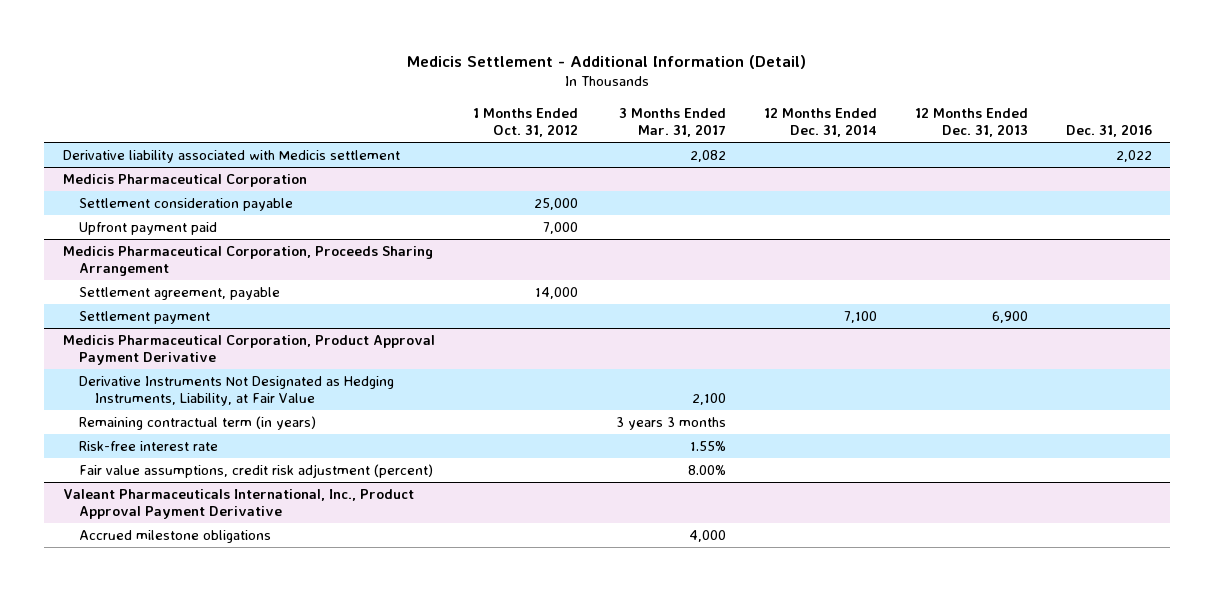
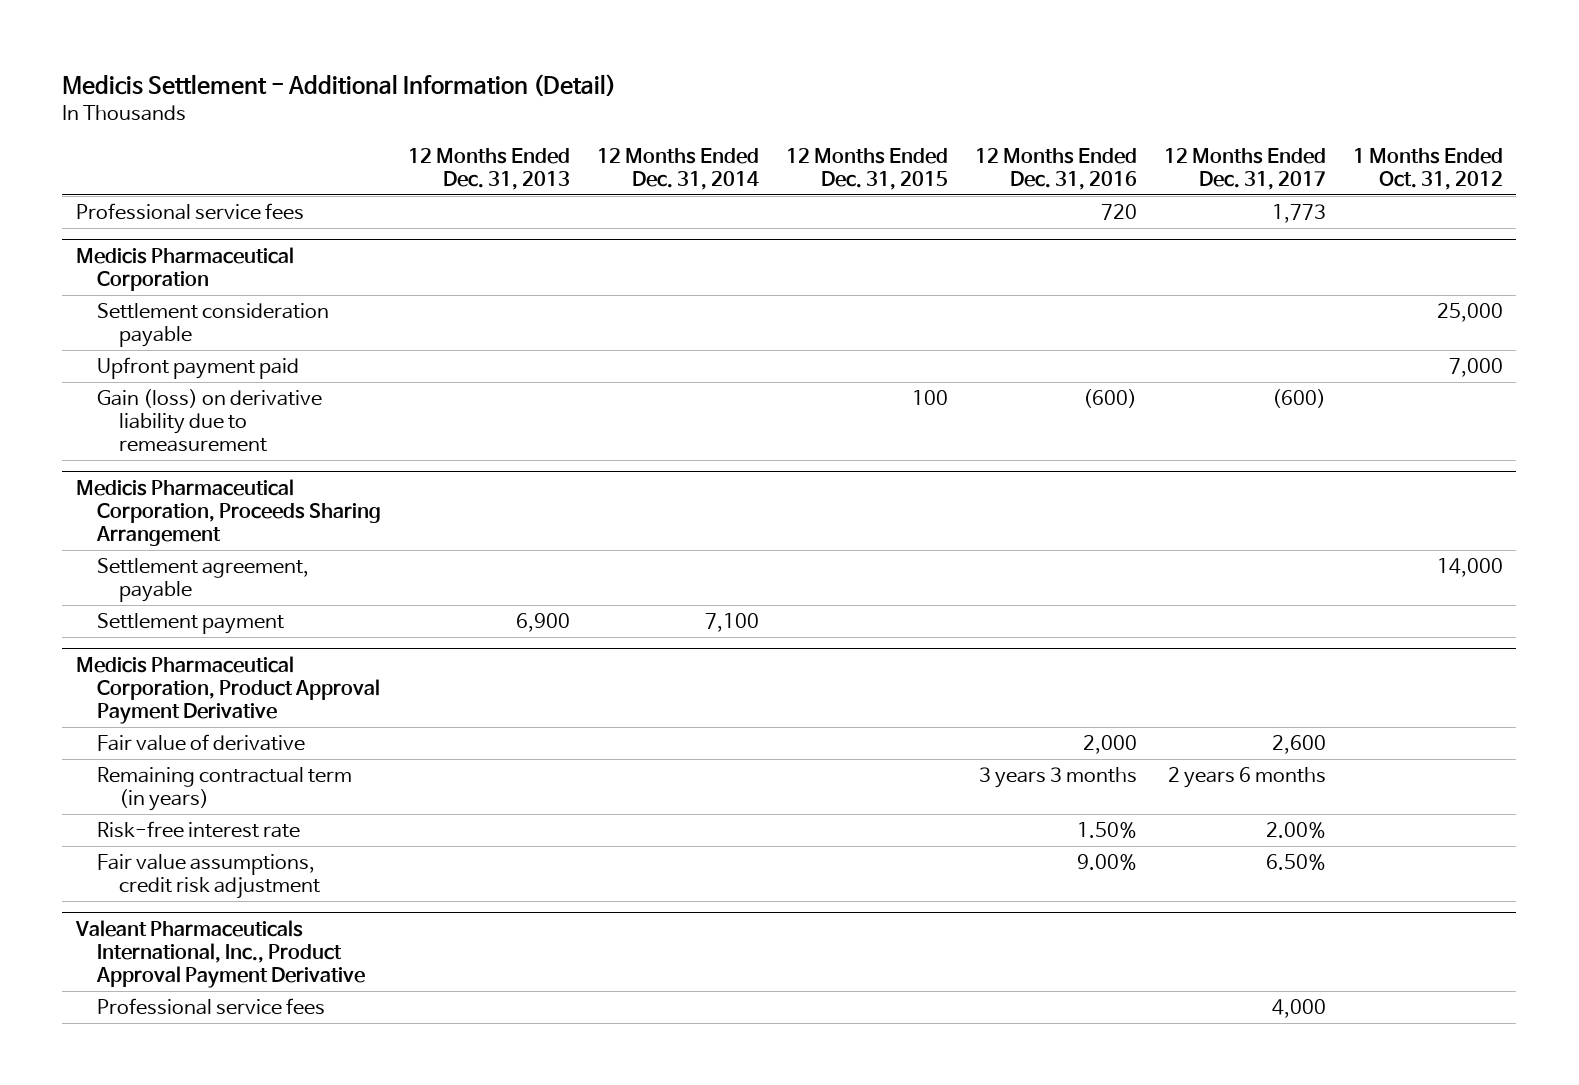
[618,107,726,138] 3 Months Ended Mar. 31, 2017 -> none
[1065,124,1152,138] Dec. 31, 2016 -> none
none -> [785,147,948,190] 12 Months Ended Dec. 31, 2015
none -> [974,147,1137,190] 12 Months Ended Dec. 31, 2016
none -> [1163,147,1326,190] 12 Months Ended Dec. 31, 2017
[63,149,401,163] Derivative liability associated with Medicis settlement -> none
none -> [75,202,304,220] Professional service fees
none -> [97,388,323,453] Gain (loss) on derivative liability due to remeasurement
[79,375,395,407] Derivative Instruments Not Designated as Hedging Instruments, Liability, at Fair Value -> [97,733,306,751] Fair value of derivative
[79,463,434,478] Fair value assumptions, credit risk adjustment (percent) -> [97,853,320,900] Fair value assumptions, credit risk adjustment
[79,529,272,543] Accrued milestone obligations -> [97,997,326,1015] Professional service fees

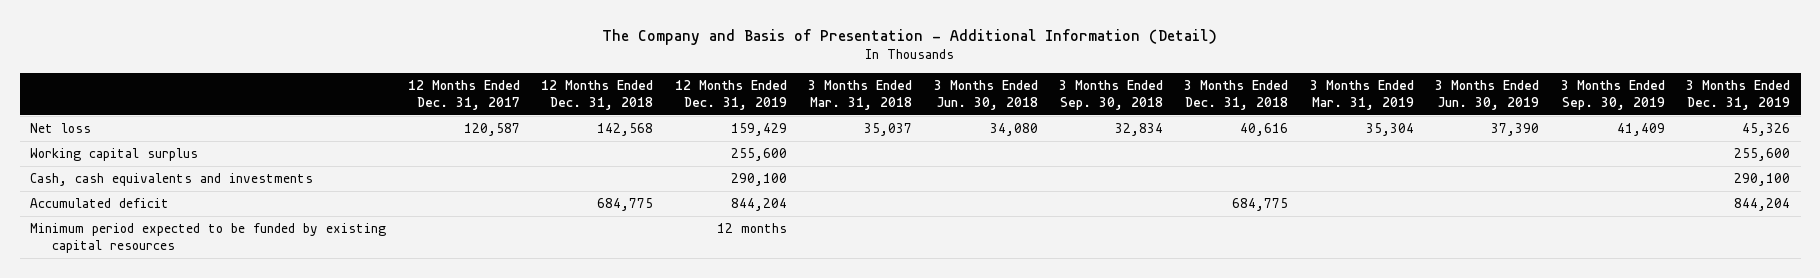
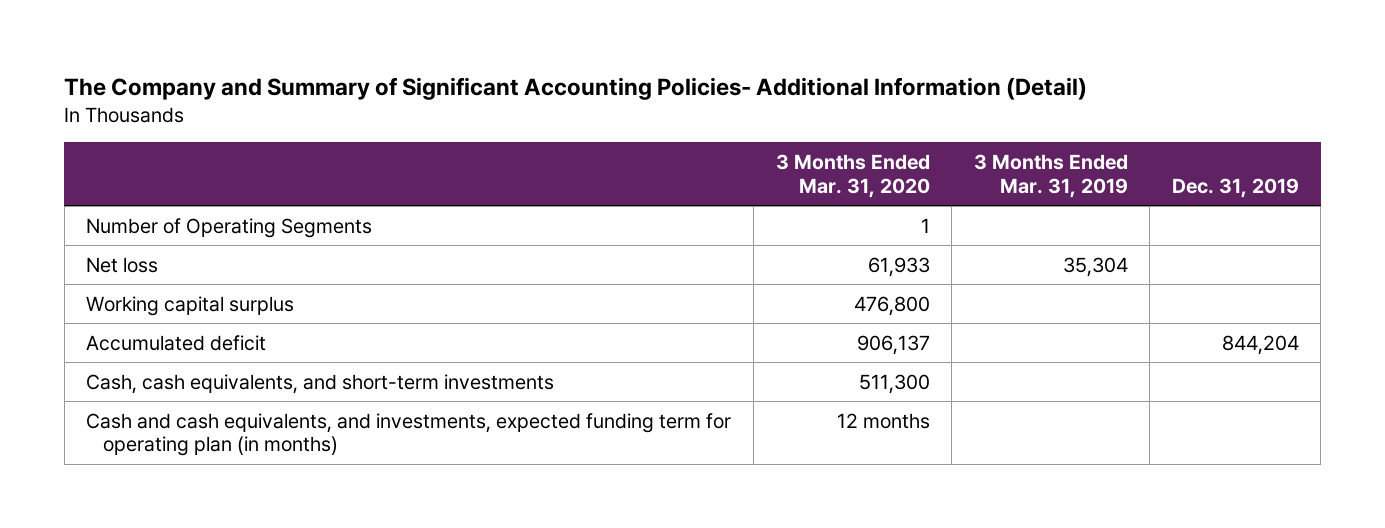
[602,28,1218,45] The Company and Basis of Presentation - Additional Information (Detail) -> [64,77,1088,101] The Company and Summary of Significant Accounting Policies- Additional Information (Detail)
[407,79,520,110] 12 Months Ended Dec. 31, 2017 -> none
[541,79,654,110] 12 Months Ended Dec. 31, 2018 -> none
[674,79,787,110] 12 Months Ended Dec. 31, 2019 -> none
[808,79,913,110] 3 Months Ended Mar. 31, 2018 -> none
[933,79,1038,110] 3 Months Ended Jun. 30, 2018 -> none
[1058,79,1163,110] 3 Months Ended Sep. 30, 2018 -> none
[1184,79,1289,110] 3 Months Ended Dec. 31, 2018 -> none
[1435,79,1540,110] 3 Months Ended Jun. 30, 2019 -> none
[1560,79,1665,110] 3 Months Ended Sep. 30, 2019 -> none
[1686,79,1791,110] 3 Months Ended Dec. 31, 2019 -> none
none -> [775,154,930,198] 3 Months Ended Mar. 31, 2020
none -> [1171,177,1299,198] Dec. 31, 2019
none -> [86,217,373,238] Number of Operating Segments
[30,173,314,187] Cash, cash equivalents and investments -> none
none -> [86,373,555,394] Cash, cash equivalents, and short-term investments
[30,223,387,254] Minimum period expected to be funded by existing capital resources -> [86,412,732,457] Cash and cash equivalents, and investments, expected funding term for operating plan (in months)

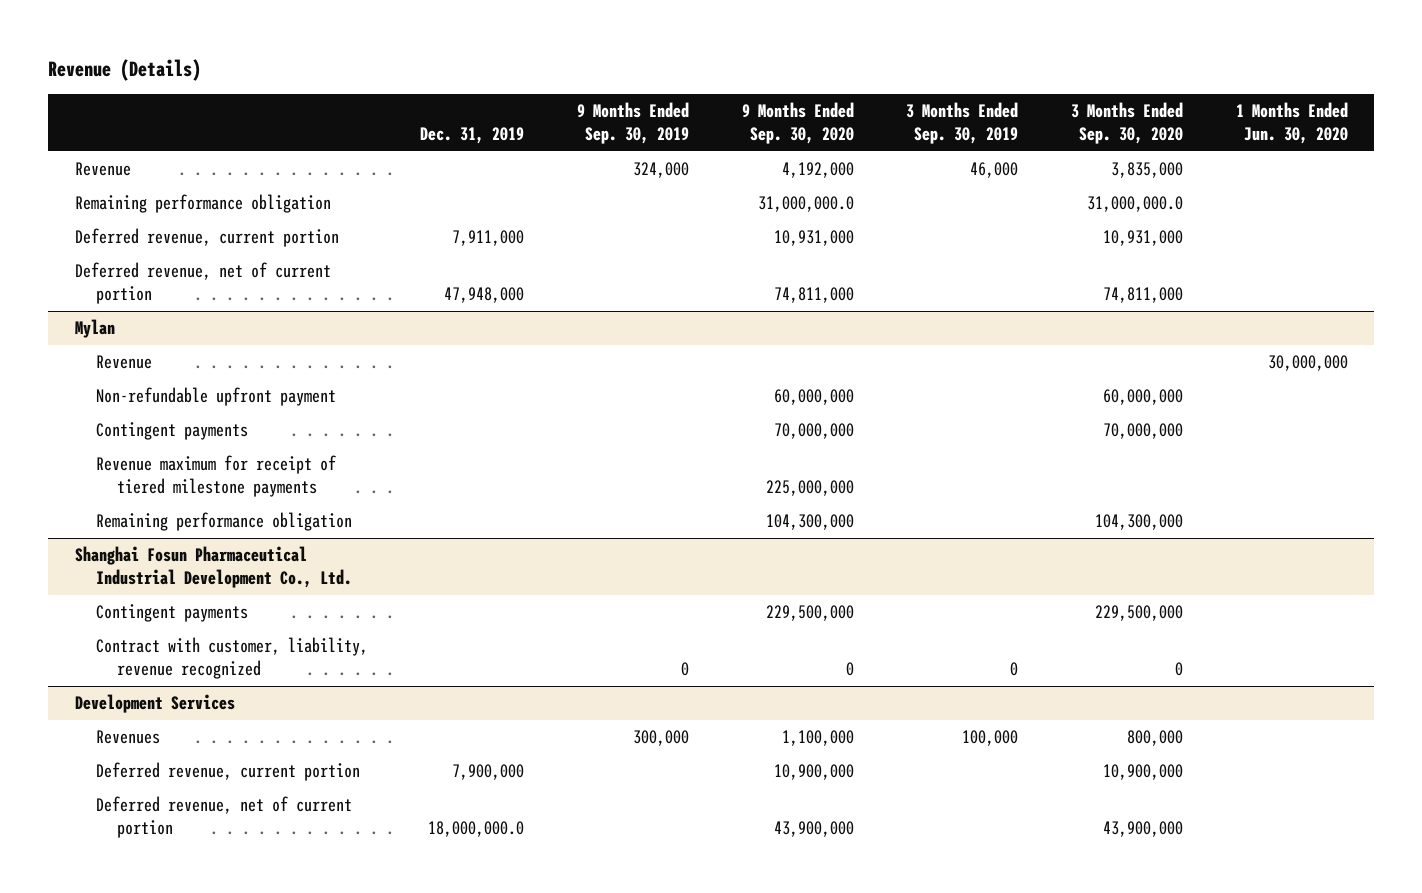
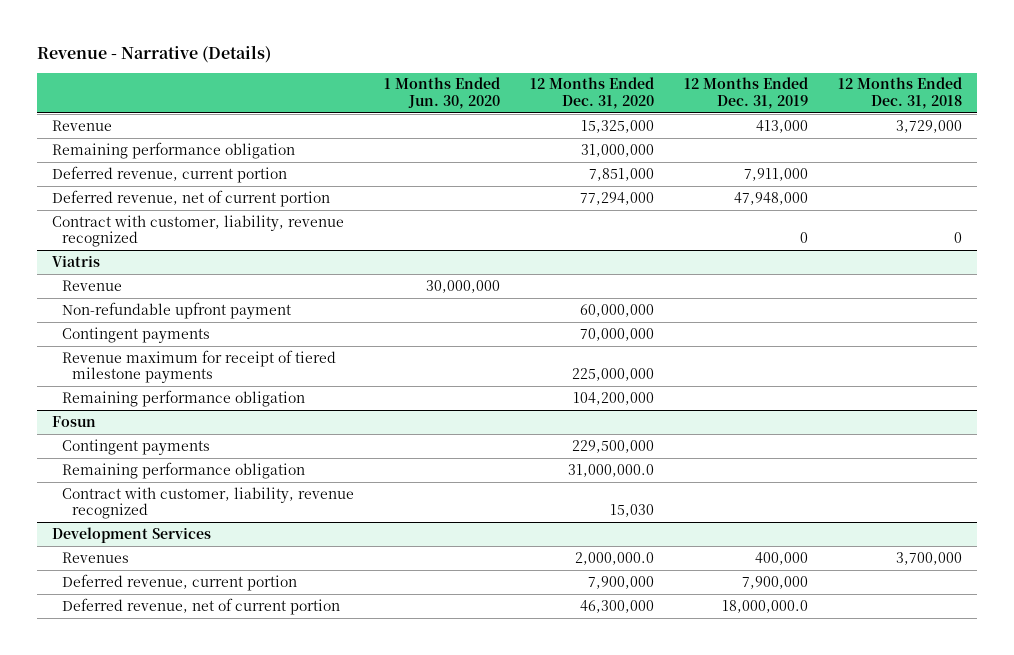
[48,59,202,82] Revenue (Details) -> [37,44,272,63] Revenue - Narrative (Details)
[420,127,525,145] Dec. 31, 2019 -> none
[576,102,689,145] 9 Months Ended Sep. 30, 2019 -> none
[741,102,854,145] 9 Months Ended Sep. 30, 2020 -> none
[906,102,1019,145] 3 Months Ended Sep. 30, 2019 -> none
[1070,102,1183,145] 3 Months Ended Sep. 30, 2020 -> none
none -> [530,77,655,109] 12 Months Ended Dec. 31, 2020
none -> [684,77,809,109] 12 Months Ended Dec. 31, 2019
none -> [837,77,962,109] 12 Months Ended Dec. 31, 2018
none -> [52,214,345,248] Contract with customer, liability, revenue recognized
[74,319,115,339] Mylan -> [52,254,101,267] Viatris
[74,546,352,589] Shanghai Fosun Pharmaceutical Industrial Development Co., Ltd. -> [52,415,97,427] Fosun
none -> [62,461,306,479] Remaining performance obligation

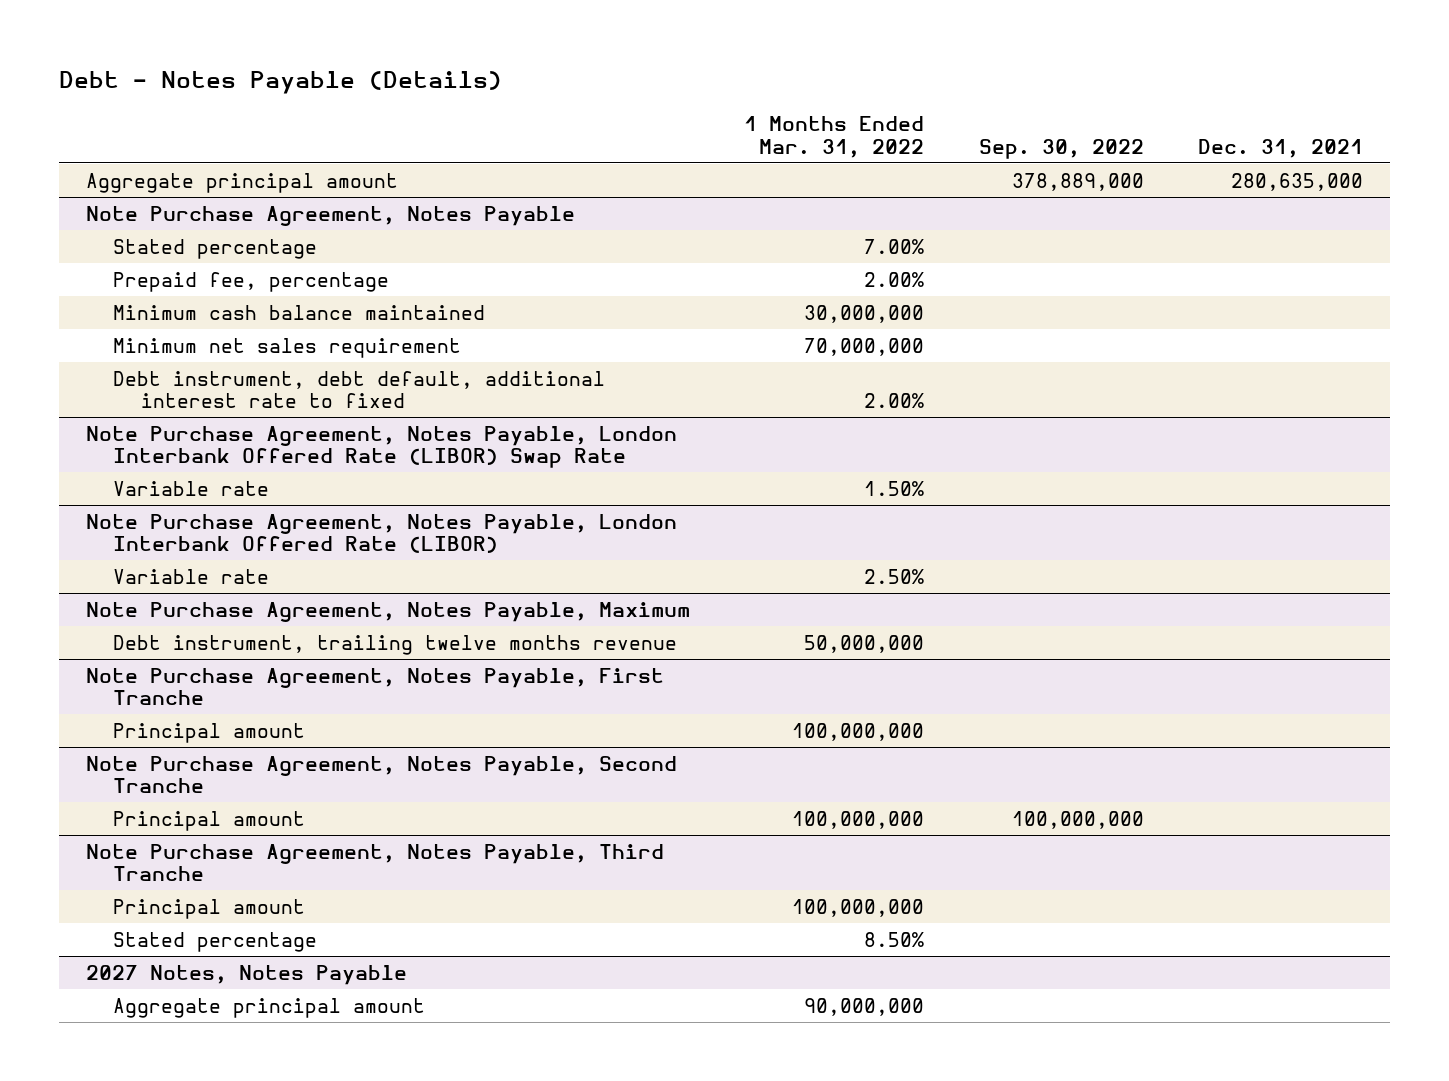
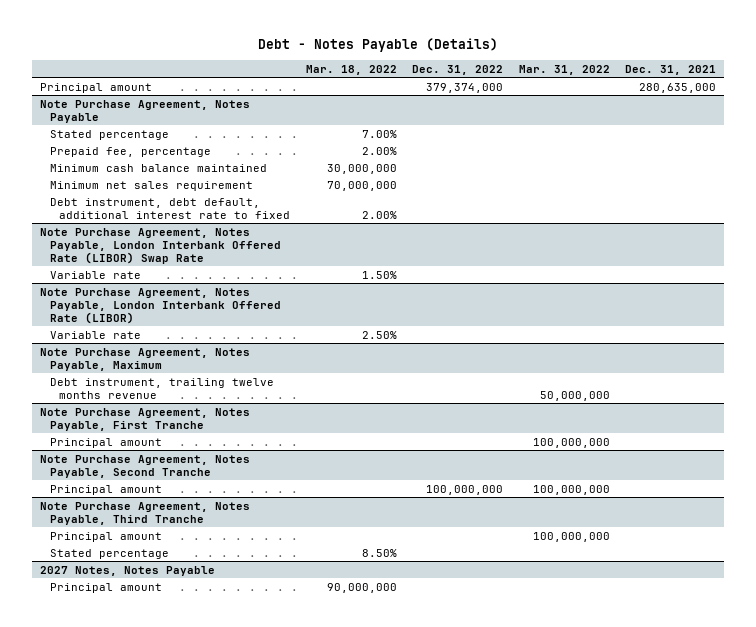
[744,116,925,158] 1 Months Ended Mar. 31, 2022 -> none
[978,138,1144,159] Sep. 30, 2022 -> none
none -> [305,64,397,75] Mar. 18, 2022
none -> [412,64,504,75] Dec. 31, 2022
none -> [518,64,610,75] Mar. 31, 2022
[85,172,398,193] Aggregate principal amount -> [39,82,152,93] Principal amount
[113,997,426,1018] Aggregate principal amount -> [49,582,162,593] Principal amount

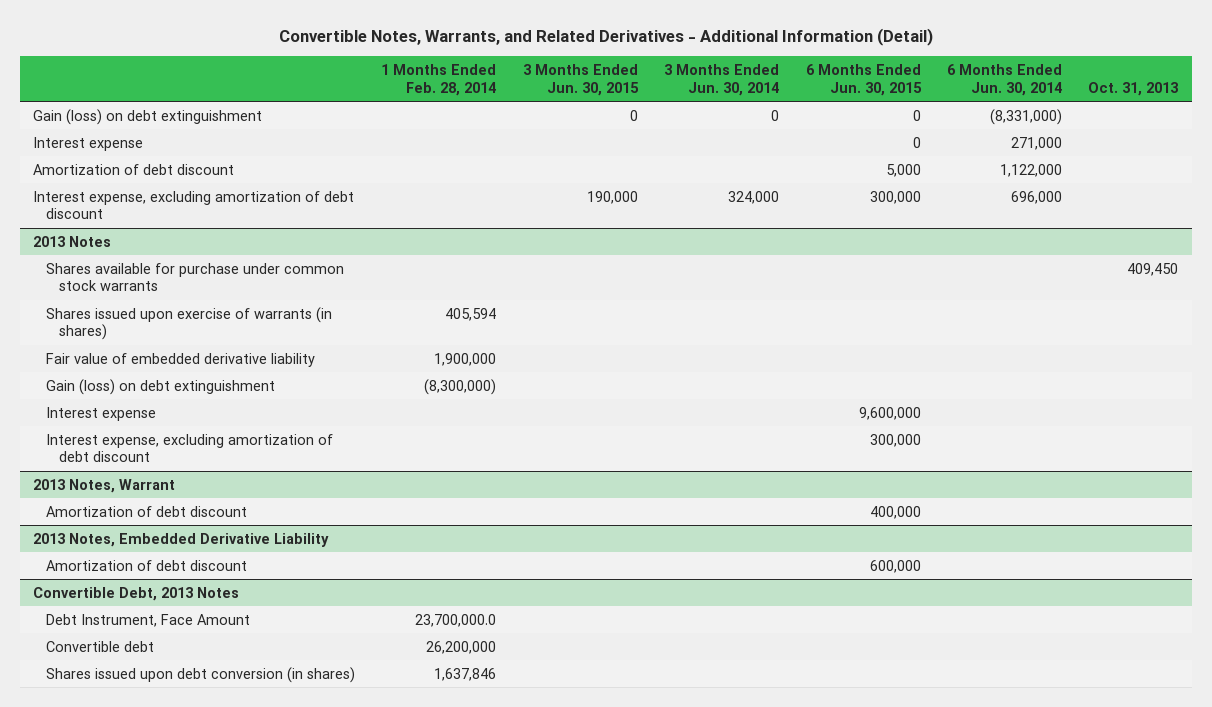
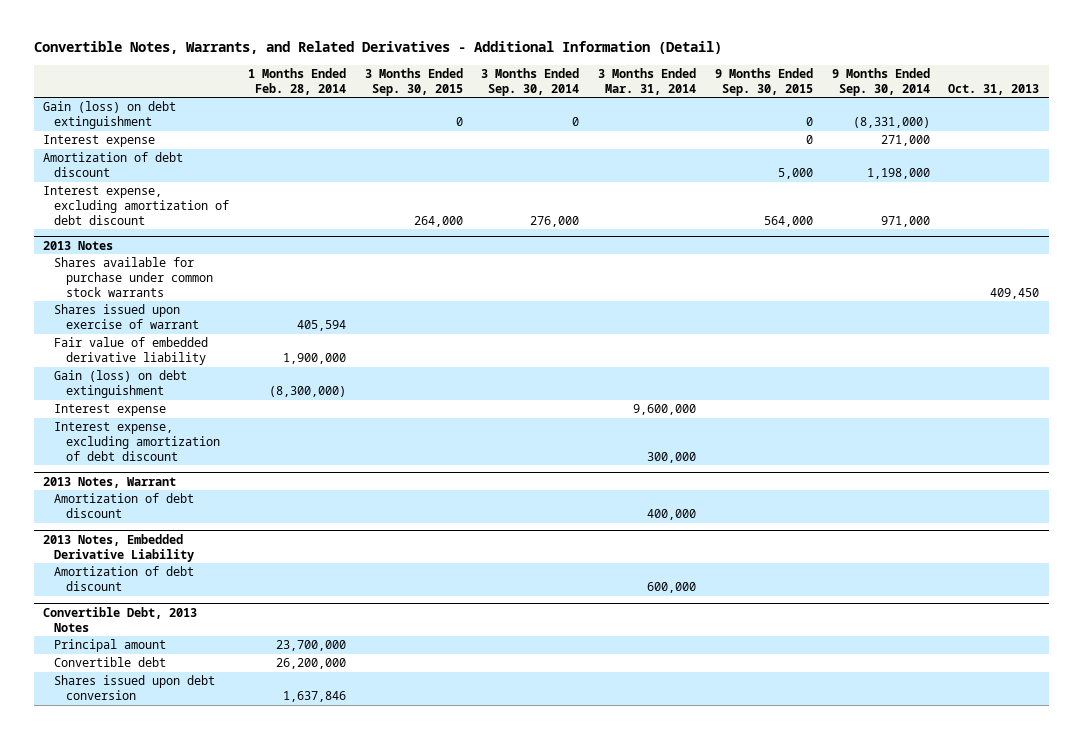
[522,64,639,96] 3 Months Ended Jun. 30, 2015 -> none
[664,64,780,96] 3 Months Ended Jun. 30, 2014 -> none
[805,64,922,96] 6 Months Ended Jun. 30, 2015 -> none
[946,64,1062,96] 6 Months Ended Jun. 30, 2014 -> none
none -> [364,67,463,96] 3 Months Ended Sep. 30, 2015
none -> [481,67,580,96] 3 Months Ended Sep. 30, 2014
none -> [598,67,697,95] 3 Months Ended Mar. 31, 2014
none -> [714,67,813,96] 9 Months Ended Sep. 30, 2015
none -> [831,67,930,96] 9 Months Ended Sep. 30, 2014
[46,306,333,341] Shares issued upon exercise of warrants (in shares) -> [54,304,199,330] Shares issued upon exercise of warrant
[46,613,251,627] Debt Instrument, Face Amount -> [54,639,167,653] Principal amount
[415,613,497,627] 23,700,000.0 -> [275,640,346,652] 23,700,000
[46,666,356,683] Shares issued upon debt conversion (in shares) -> [54,675,216,701] Shares issued upon debt conversion

